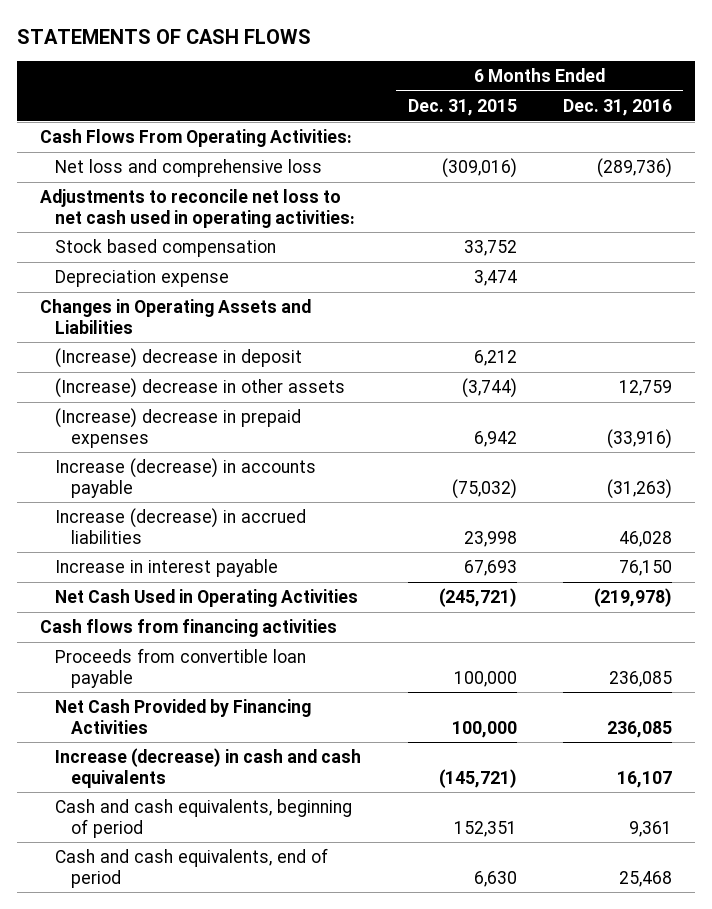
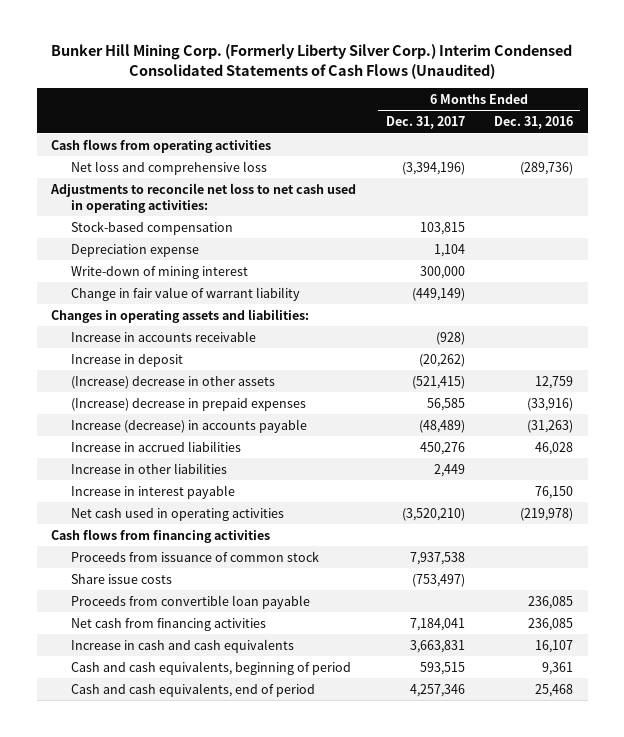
[16,28,311,44] STATEMENTS OF CASH FLOWS -> [51,44,573,79] Bunker Hill Mining Corp. (Formerly Liberty Silver Corp.) Interim Condensed Consolidated Statements of Cash Flows (Unaudited)
[407,98,517,116] Dec. 31, 2015 -> none
none -> [385,116,465,130] Dec. 31, 2017
[39,129,352,148] Cash Flows From Operating Activities: -> [51,138,272,153] Cash flows from operating activities
[55,239,277,258] Stock based compensation -> [71,220,234,235] Stock-based compensation
none -> [71,265,249,279] Write-down of mining interest
none -> [71,286,301,301] Change in fair value of warrant liability
[39,299,311,334] Changes in Operating Assets and Liabilities -> [51,308,310,323] Changes in operating assets and liabilities:
none -> [71,330,257,342] Increase in accounts receivable
[55,348,303,369] (Increase) decrease in deposit -> [71,353,184,367] Increase in deposit
[55,508,307,544] Increase (decrease) in accrued liabilities -> [71,440,242,452] Increase in accrued liabilities
none -> [71,462,228,474] Increase in other liabilities
[55,589,359,608] Net Cash Used in Operating Activities -> [71,507,285,521] Net cash used in operating activities
none -> [71,550,320,562] Proceeds from issuance of common stock
none -> [71,573,173,584] Share issue costs
[55,699,312,734] Net Cash Provided by Financing Activities -> [71,617,267,631] Net cash from financing activities
[55,748,362,788] Increase (decrease) in cash and cash equivalents -> [71,638,295,653] Increase in cash and cash equivalents

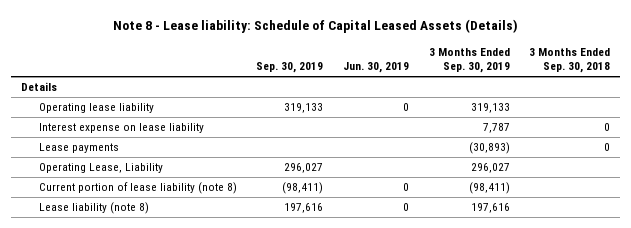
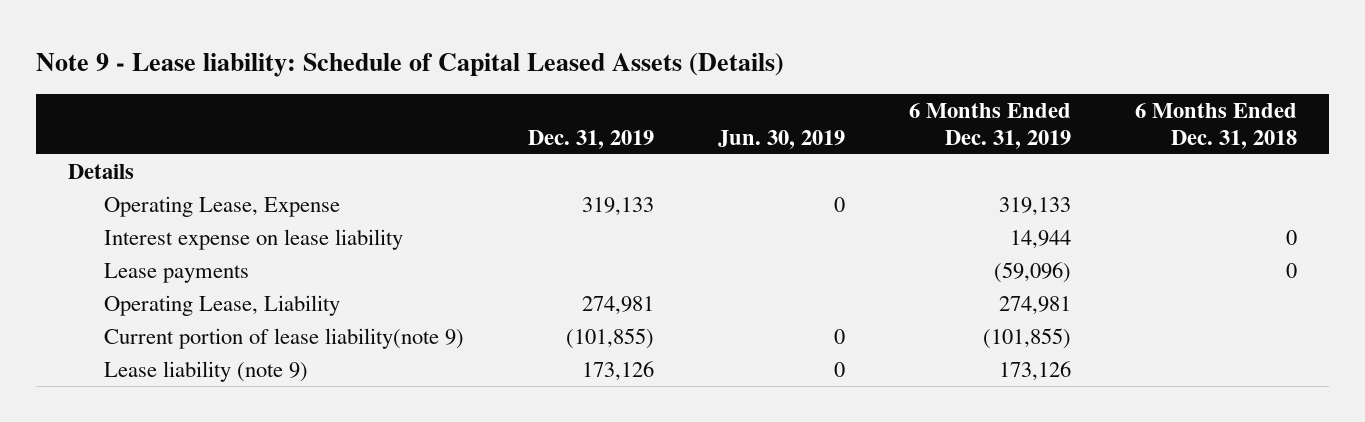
[112,18,518,33] Note 8 - Lease liability: Schedule of Capital Leased Assets (Details) -> [36,53,785,78] Note 9 - Lease liability: Schedule of Capital Leased Assets (Details)
[256,62,324,74] Sep. 30, 2019 -> none
[428,47,510,74] 3 Months Ended Sep. 30, 2019 -> none
[529,47,611,74] 3 Months Ended Sep. 30, 2018 -> none
none -> [527,129,654,149] Dec. 31, 2019
none -> [908,102,1071,149] 6 Months Ended Dec. 31, 2019
none -> [1134,102,1297,149] 6 Months Ended Dec. 31, 2018
[38,103,154,114] Operating lease liability -> [103,195,340,217] Operating Lease, Expense
[38,182,237,195] Current portion of lease liability (note 8) -> [103,327,464,349] Current portion of lease liability(note 9)
[38,202,149,215] Lease liability (note 8) -> [103,360,308,382] Lease liability (note 9)

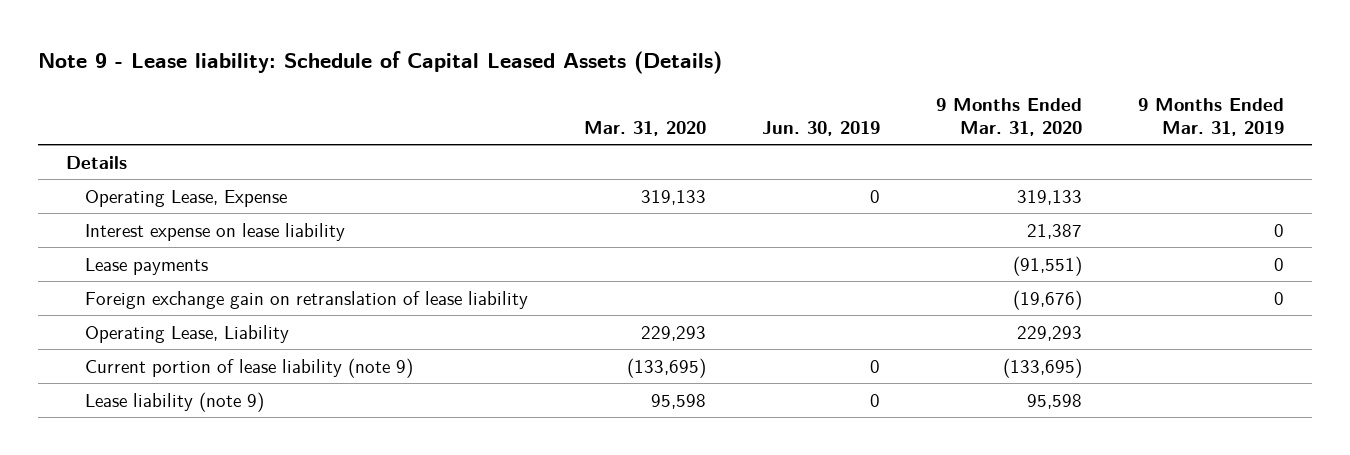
[527,129,654,149] Dec. 31, 2019 -> none
[908,102,1071,149] 6 Months Ended Dec. 31, 2019 -> none
[1134,102,1297,149] 6 Months Ended Dec. 31, 2018 -> none
none -> [584,121,707,137] Mar. 31, 2020
none -> [936,97,1083,137] 9 Months Ended Mar. 31, 2020
none -> [1137,97,1284,137] 9 Months Ended Mar. 31, 2019
none -> [85,290,529,309] Foreign exchange gain on retranslation of lease liability
[103,327,464,349] Current portion of lease liability(note 9) -> [85,357,414,378] Current portion of lease liability (note 9)

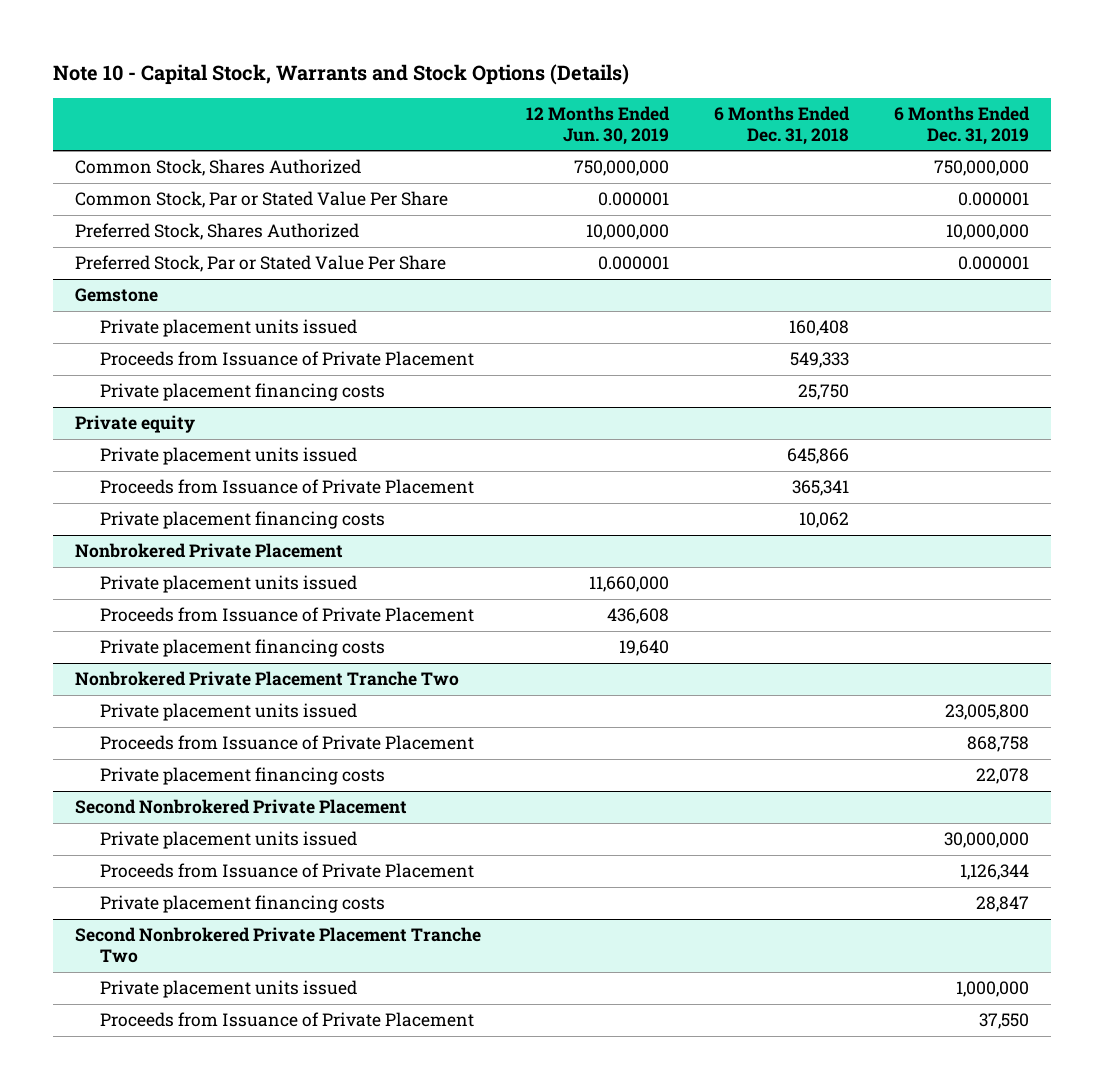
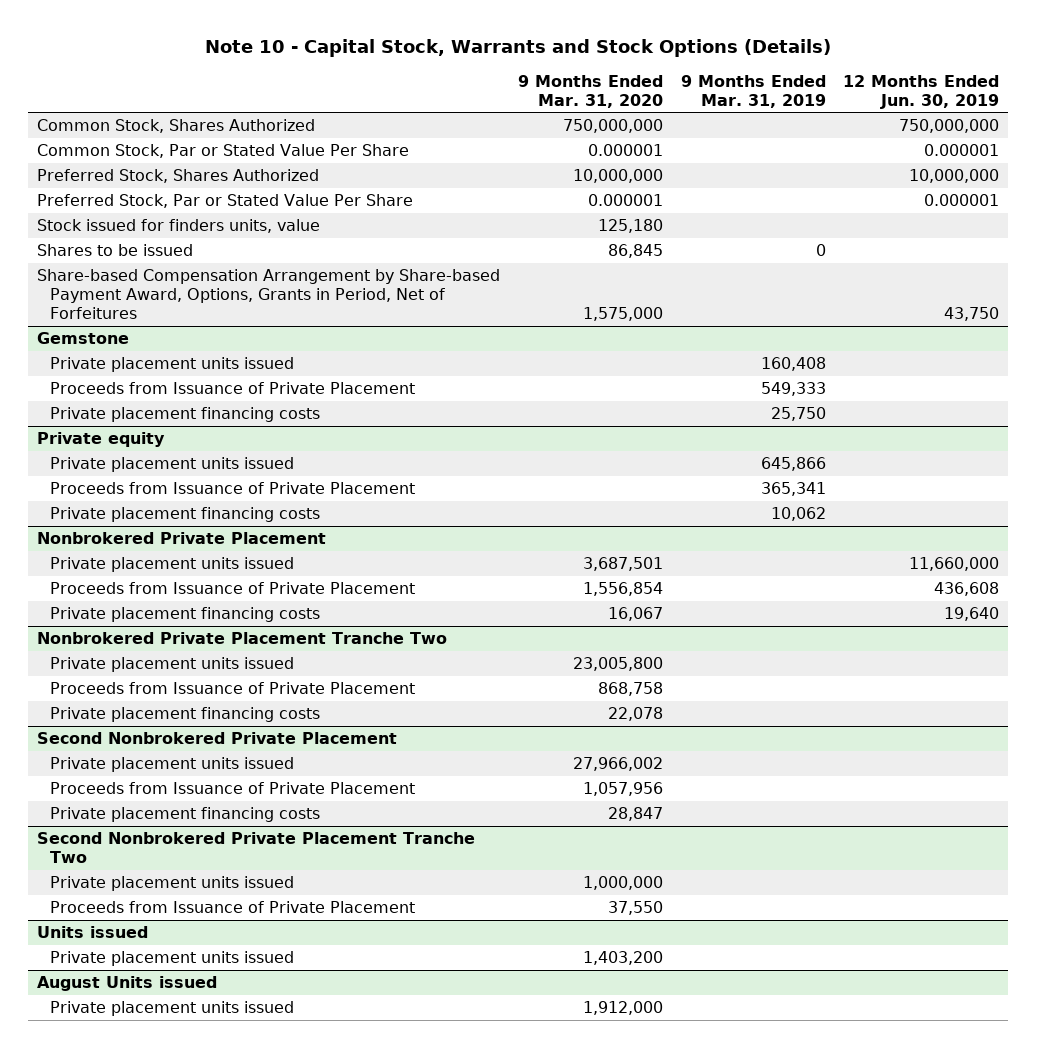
[713,105,850,145] 6 Months Ended Dec. 31, 2018 -> none
[893,105,1030,145] 6 Months Ended Dec. 31, 2019 -> none
none -> [517,74,663,108] 9 Months Ended Mar. 31, 2020
none -> [680,74,826,108] 9 Months Ended Mar. 31, 2019
none -> [37,219,321,234] Stock issued for finders units, value
none -> [37,244,194,257] Shares to be issued
none -> [37,269,501,320] Share-based Compensation Arrangement by Share-based Payment Award, Options, Grants in Period, Net of Forfeitures
none -> [37,926,149,939] Units issued
none -> [50,951,295,967] Private placement units issued
none -> [37,976,218,992] August Units issued
none -> [50,1001,295,1017] Private placement units issued

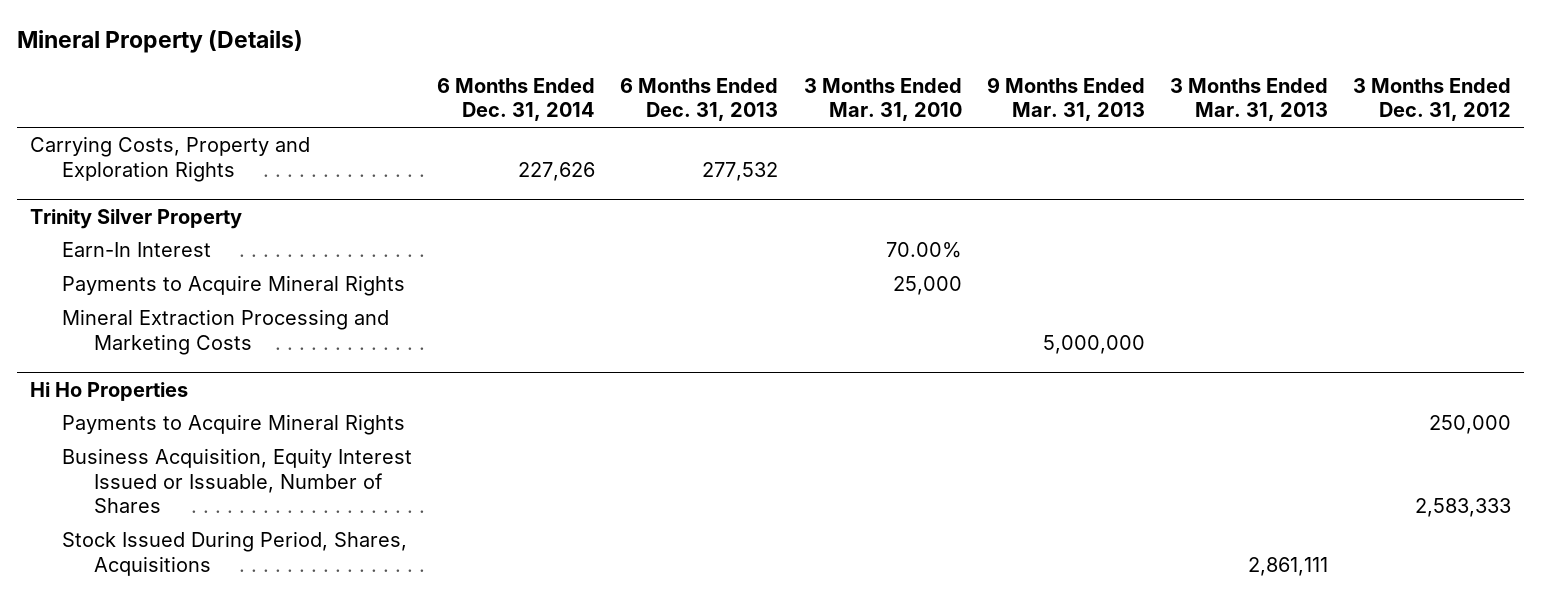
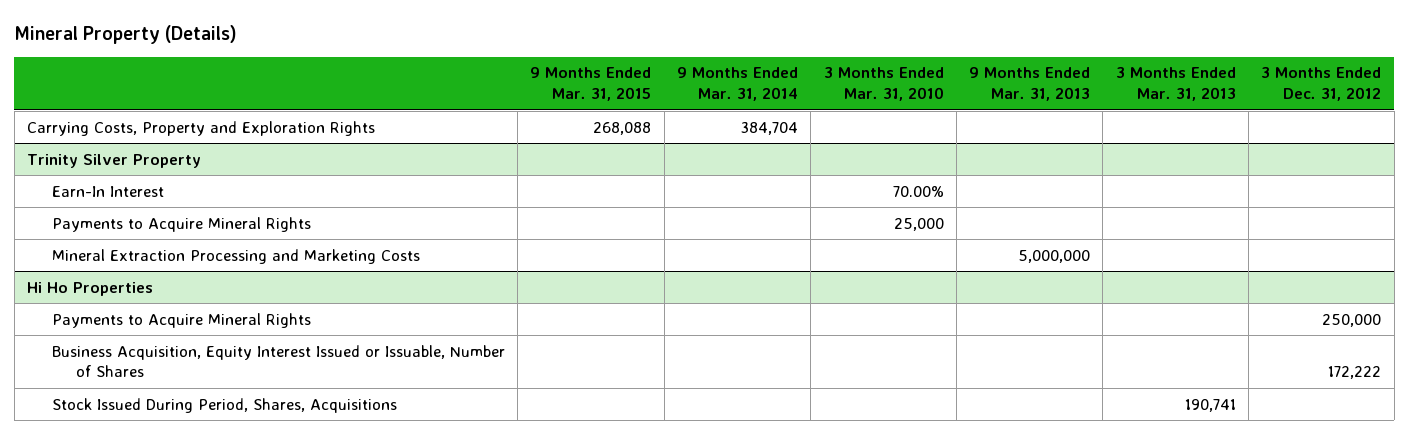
[437,77,596,122] 6 Months Ended Dec. 31, 2014 -> none
[620,77,779,122] 6 Months Ended Dec. 31, 2013 -> none
none -> [530,67,652,102] 9 Months Ended Mar. 31, 2015
none -> [676,67,798,102] 9 Months Ended Mar. 31, 2014
[1415,498,1512,518] 2,583,333 -> [1328,366,1382,380] 172,222
[1248,556,1329,576] 2,861,111 -> [1184,398,1236,412] 190,741

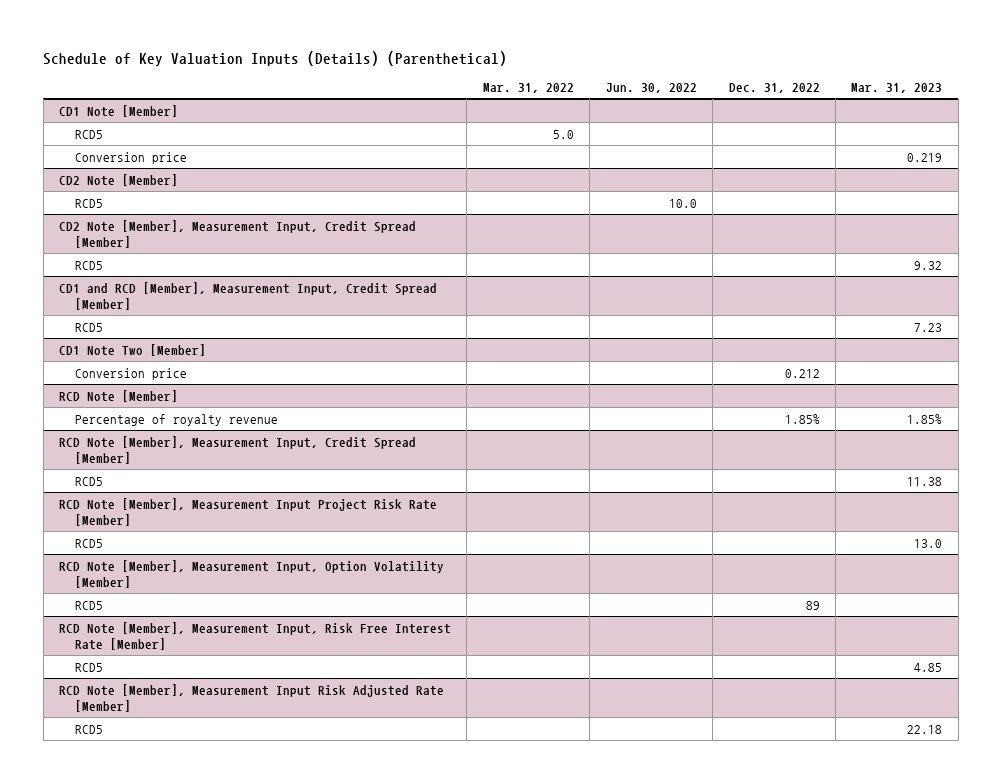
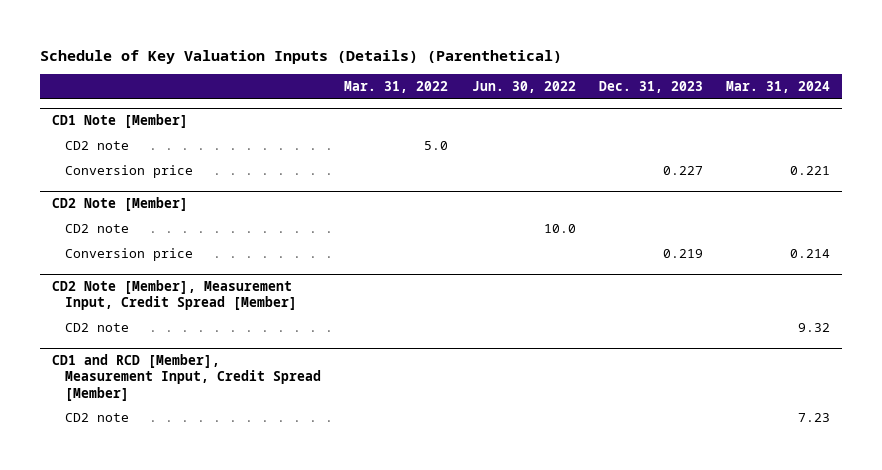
[728,82,820,93] Dec. 31, 2022 -> none
[851,82,943,93] Mar. 31, 2023 -> none
none -> [598,80,703,93] Dec. 31, 2023
none -> [726,80,831,93] Mar. 31, 2024
[74,129,103,139] RCD5 -> [65,141,130,151] CD2 note
[74,198,103,208] RCD5 -> [65,224,130,234] CD2 note
none -> [65,248,194,262] Conversion price
[74,260,103,270] RCD5 -> [65,323,130,333] CD2 note
[58,343,206,356] CD1 Note Two [Member] -> none
[74,367,187,380] Conversion price -> none
[58,389,178,402] RCD Note [Member] -> none
[74,413,278,426] Percentage of royalty revenue -> none
[58,435,416,464] RCD Note [Member], Measurement Input, Credit Spread [Member] -> none
[74,476,103,486] RCD5 -> none
[58,497,437,526] RCD Note [Member], Measurement Input Project Risk Rate [Member] -> none
[74,538,103,548] RCD5 -> none
[58,559,444,588] RCD Note [Member], Measurement Input, Option Volatility [Member] -> none
[74,600,103,610] RCD5 -> none
[58,621,451,650] RCD Note [Member], Measurement Input, Risk Free Interest Rate [Member] -> none
[74,662,103,672] RCD5 -> none
[58,683,444,712] RCD Note [Member], Measurement Input Risk Adjusted Rate [Member] -> none
[74,724,103,734] RCD5 -> none
[74,322,103,332] RCD5 -> [65,413,130,423] CD2 note

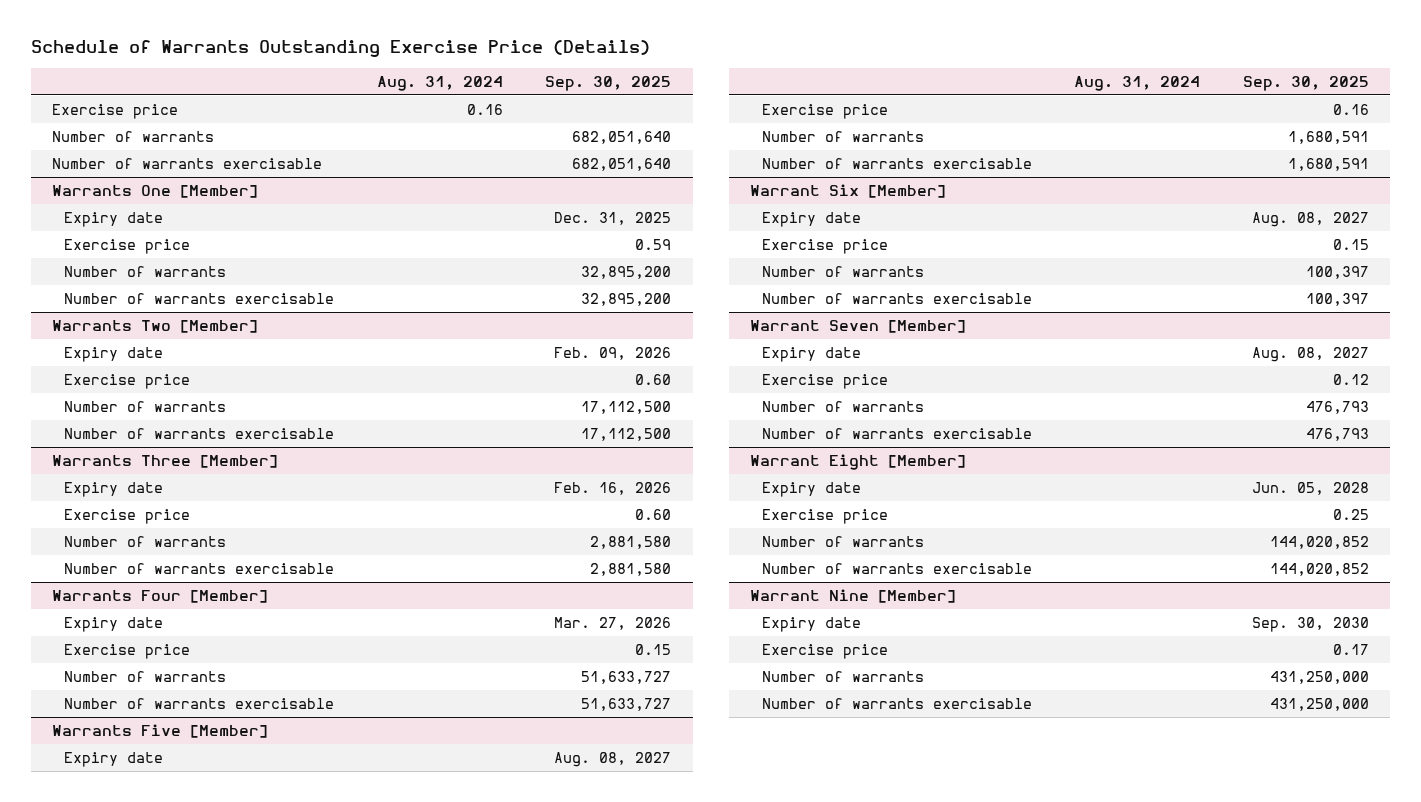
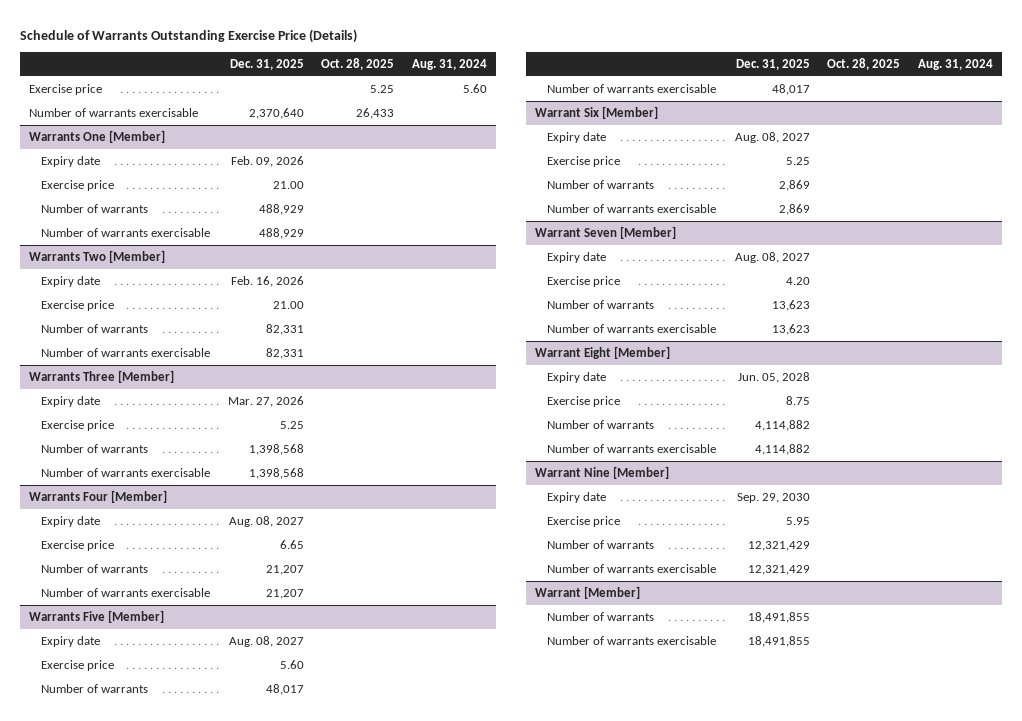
[545,75,672,91] Sep. 30, 2025 -> none
none -> [229,58,304,70] Dec. 31, 2025
none -> [321,57,395,70] Oct. 28, 2025
[52,130,215,142] Number of warrants -> none
[466,103,503,115] 0.16 -> [462,83,487,93] 5.60
none -> [535,585,641,599] Warrant [Member]
none -> [547,611,655,621] Number of warrants
none -> [547,635,717,645] Number of warrants exercisable

